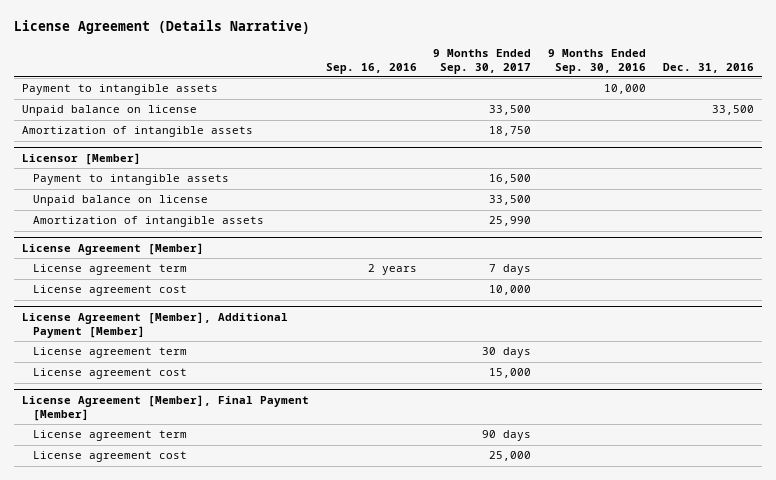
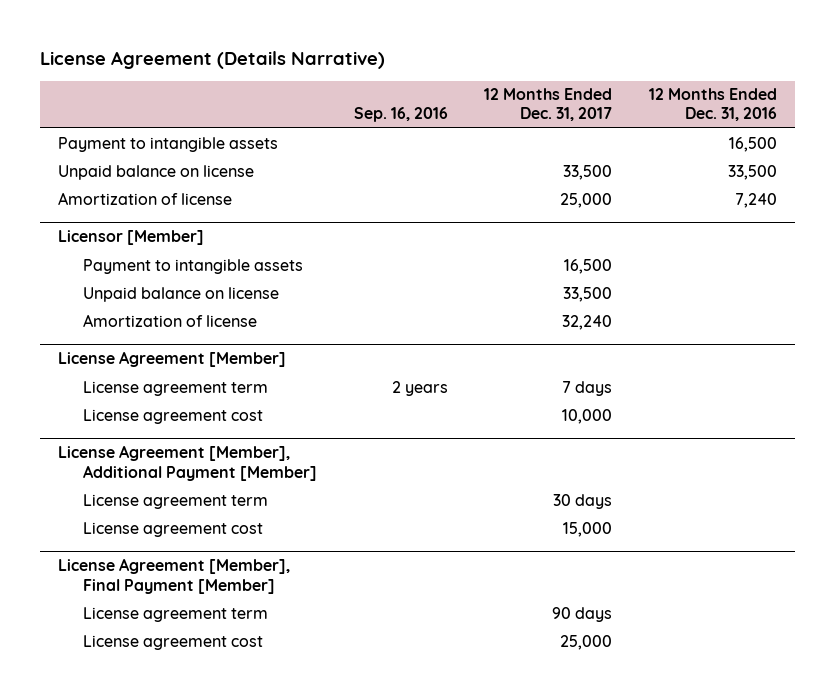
[433,49,532,74] 9 Months Ended Sep. 30, 2017 -> none
[548,49,647,74] 9 Months Ended Sep. 30, 2016 -> none
[662,62,754,73] Dec. 31, 2016 -> none
none -> [484,88,613,122] 12 Months Ended Dec. 31, 2017
none -> [649,88,778,122] 12 Months Ended Dec. 31, 2016
[22,126,254,138] Amortization of intangible assets -> [58,191,233,205] Amortization of license
[32,216,264,228] Amortization of intangible assets -> [82,313,257,327] Amortization of license

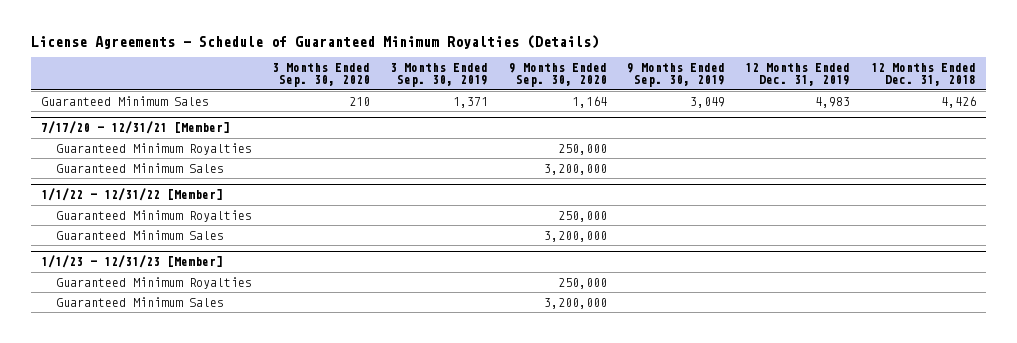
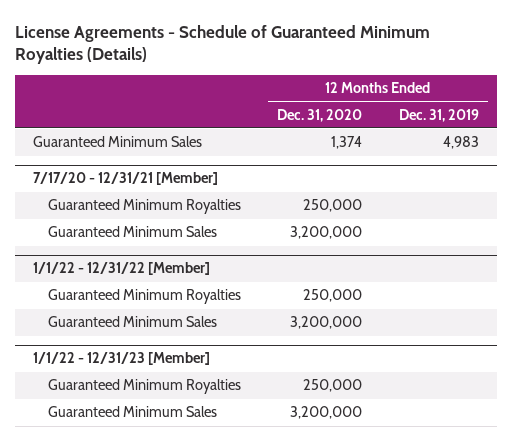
[271,62,370,88] 3 Months Ended Sep. 30, 2020 -> none
[390,62,489,88] 3 Months Ended Sep. 30, 2019 -> none
[508,62,607,88] 9 Months Ended Sep. 30, 2020 -> none
[626,62,725,88] 9 Months Ended Sep. 30, 2019 -> none
[870,62,976,87] 12 Months Ended Dec. 31, 2018 -> none
none -> [277,108,363,122] Dec. 31, 2020
[41,255,224,269] 1/1/23 - 12/31/23 [Member] -> [33,352,211,366] 1/1/22 - 12/31/23 [Member]

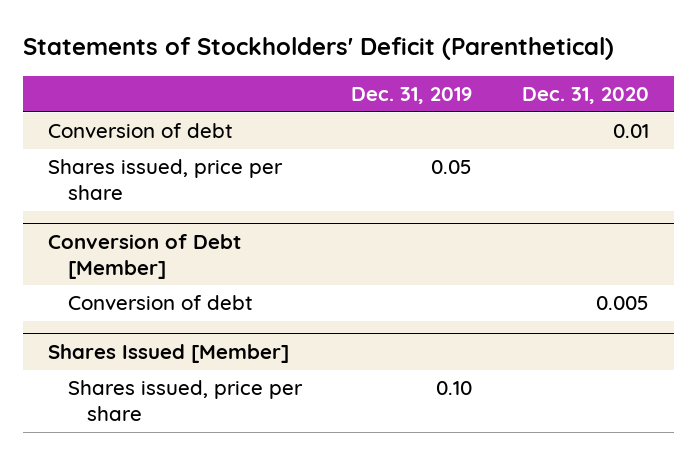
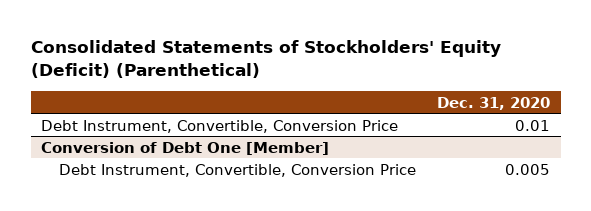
[23,37,615,61] Statements of Stockholders' Deficit (Parenthetical) -> [30,40,501,79] Consolidated Statements of Stockholders' Equity (Deficit) (Parenthetical)
[351,87,473,105] Dec. 31, 2019 -> none
[48,159,284,200] Shares issued, price per share -> none
[48,344,290,364] Shares Issued [Member] -> none
[67,380,303,421] Shares issued, price per share -> none
[48,123,234,139] Conversion of debt -> [41,119,399,133] Debt Instrument, Convertible, Conversion Price
[48,234,242,279] Conversion of Debt [Member] -> [41,141,330,155] Conversion of Debt One [Member]
[67,295,253,311] Conversion of debt -> [58,163,416,177] Debt Instrument, Convertible, Conversion Price

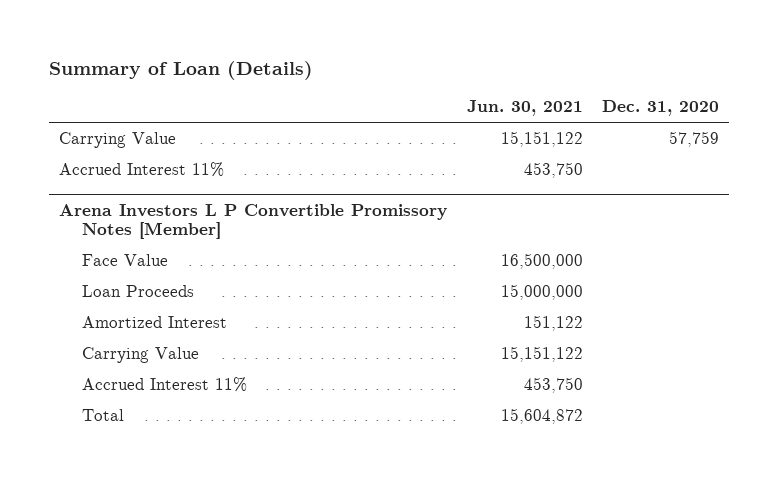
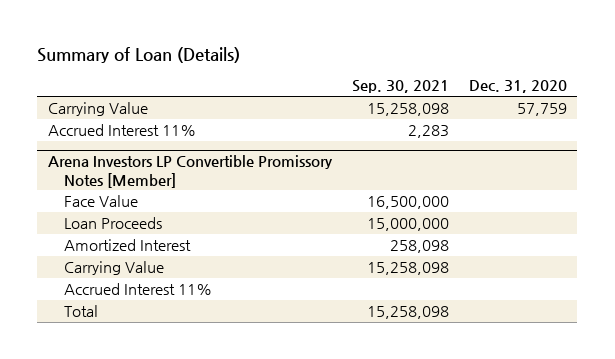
[466,100,583,117] Jun. 30, 2021 -> none
none -> [351,80,449,94] Sep. 30, 2021
[58,203,447,240] Arena Investors L P Convertible Promissory Notes [Member] -> [47,155,333,188] Arena Investors LP Convertible Promissory Notes [Member]

